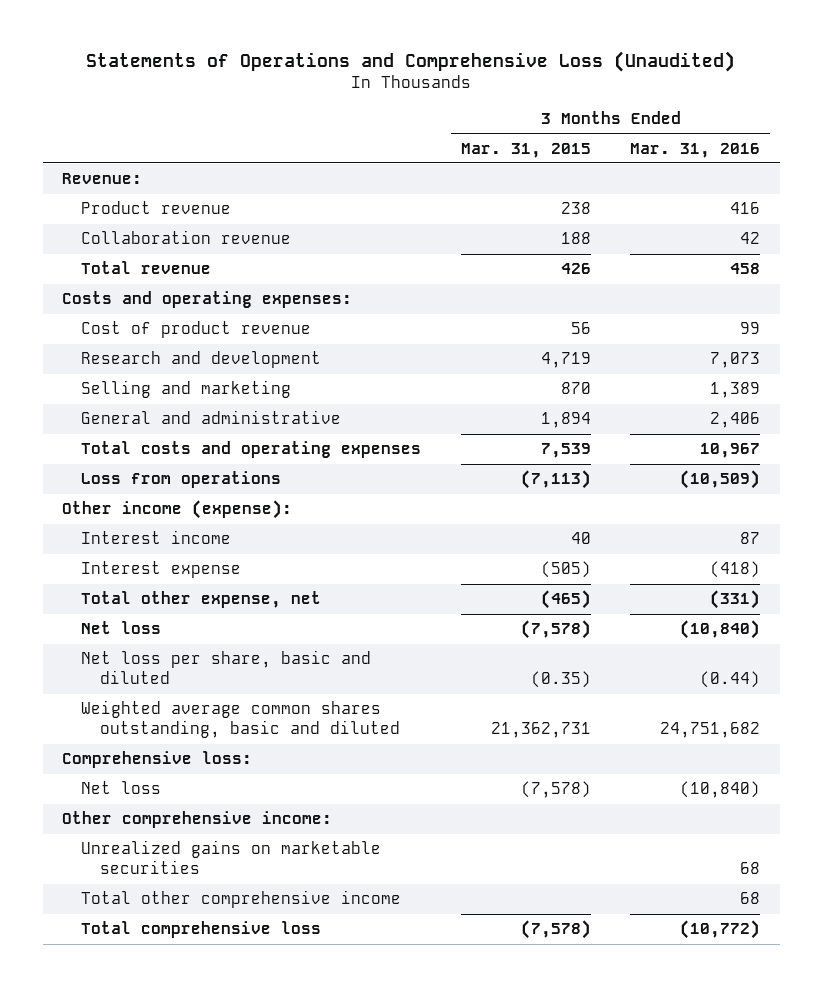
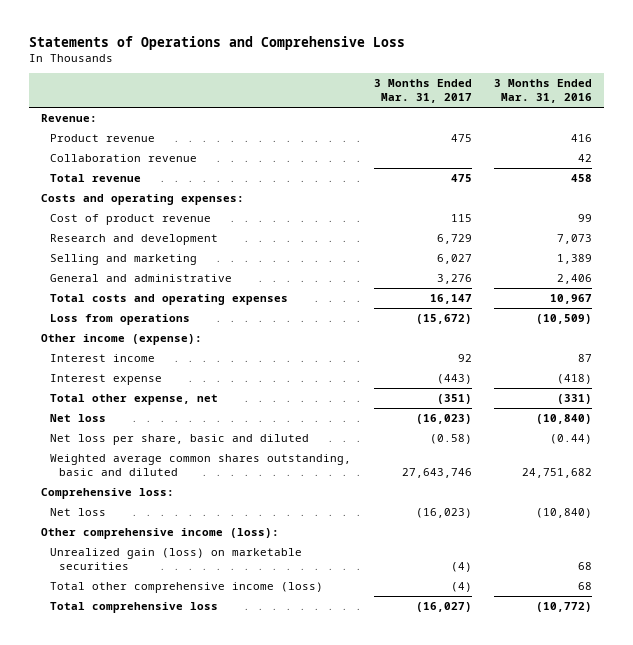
[86,50,736,72] Statements of Operations and Comprehensive Loss (Unaudited) -> [29,35,406,50] Statements of Operations and Comprehensive Loss
[460,142,591,158] Mar. 31, 2015 -> none
none -> [373,79,472,104] 3 Months Ended Mar. 31, 2017
[62,811,333,829] Other comprehensive income: -> [40,528,279,540] Other comprehensive income (loss):
[81,840,382,875] Unrealized gains on marketable securities -> [50,548,303,571] Unrealized gain (loss) on marketable securities
[81,890,402,909] Total other comprehensive income -> [50,582,324,594] Total other comprehensive income (loss)

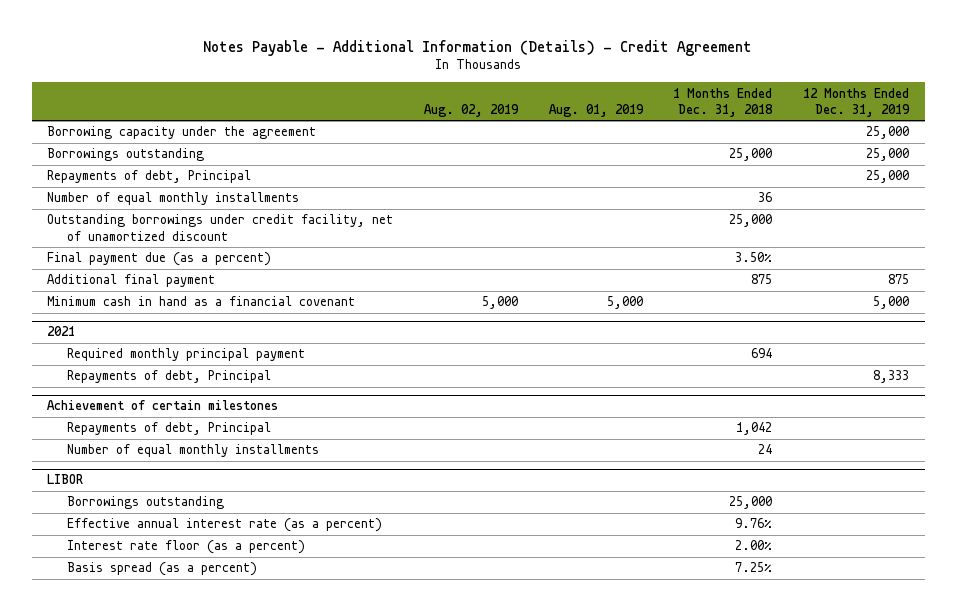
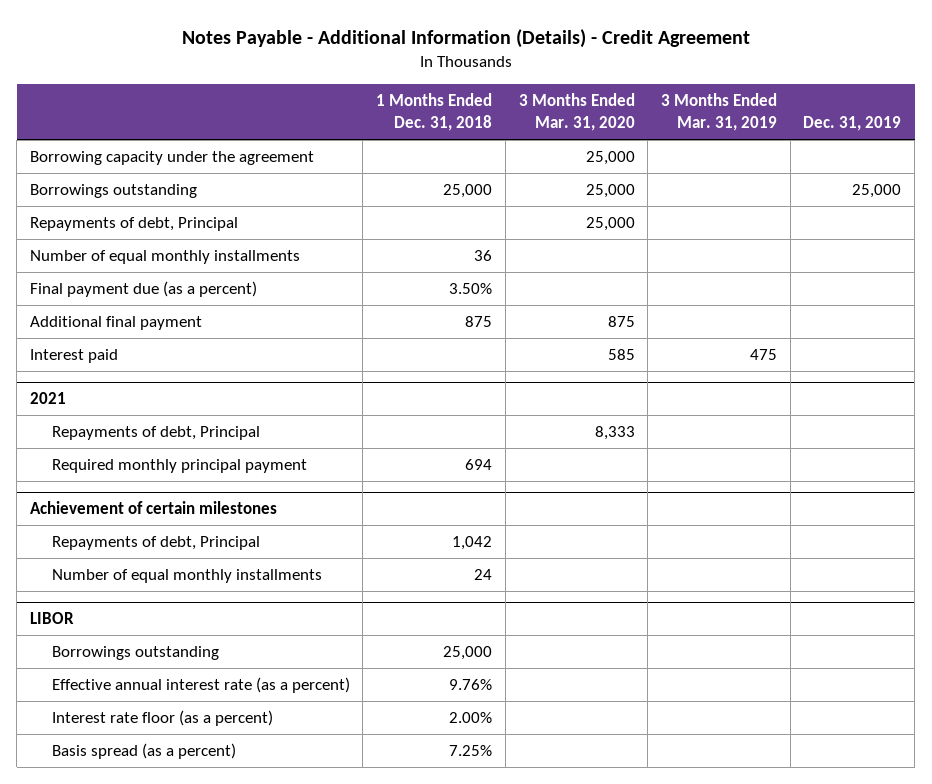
[423,104,519,118] Aug. 02, 2019 -> none
[548,104,644,118] Aug. 01, 2019 -> none
[803,87,911,118] 12 Months Ended Dec. 31, 2019 -> none
none -> [518,93,635,132] 3 Months Ended Mar. 31, 2020
none -> [661,93,778,132] 3 Months Ended Mar. 31, 2019
none -> [803,116,902,132] Dec. 31, 2019
[47,214,394,241] Outstanding borrowings under credit facility, net of unamortized discount -> none
[47,296,356,307] Minimum cash in hand as a financial covenant -> none
none -> [30,349,119,364] Interest paid
[66,348,305,362] Required monthly principal payment -> [51,459,307,474] Required monthly principal payment

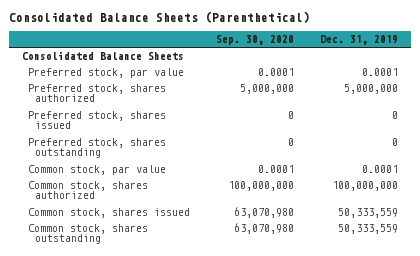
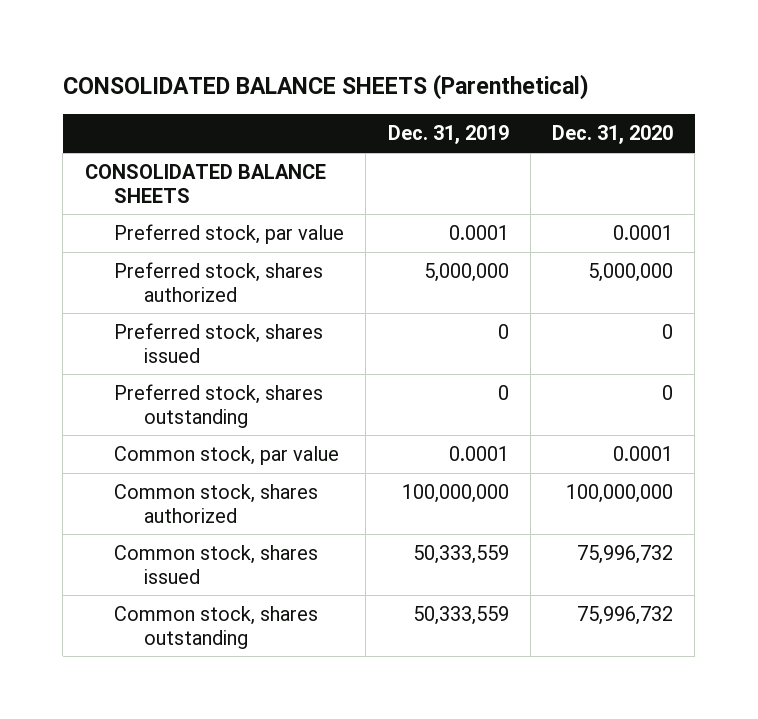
[8,11,310,24] Consolidated Balance Sheets (Parenthetical) -> [62,74,589,101] CONSOLIDATED BALANCE SHEETS (Parenthetical)
[216,35,295,46] Sep. 30, 2020 -> none
none -> [551,125,673,145] Dec. 31, 2020
[21,51,184,61] Consolidated Balance Sheets -> [84,164,326,203] CONSOLIDATED BALANCE SHEETS

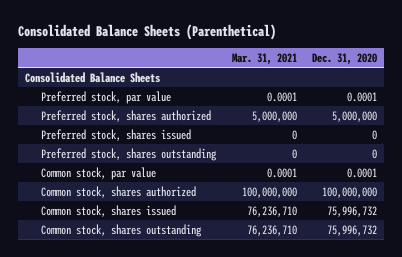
[62,74,589,101] CONSOLIDATED BALANCE SHEETS (Parenthetical) -> [17,24,276,41] Consolidated Balance Sheets (Parenthetical)
[387,125,509,145] Dec. 31, 2019 -> none
none -> [231,52,297,65] Mar. 31, 2021
[84,164,326,203] CONSOLIDATED BALANCE SHEETS -> [25,71,161,83] Consolidated Balance Sheets

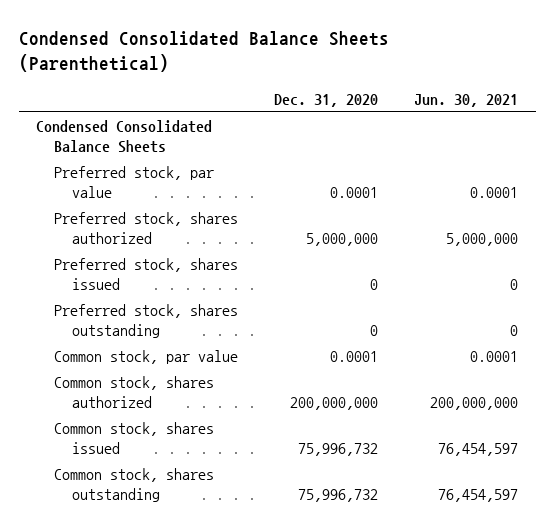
[17,24,276,41] Consolidated Balance Sheets (Parenthetical) -> [18,30,389,72] Condensed Consolidated Balance Sheets (Parenthetical)
[231,52,297,65] Mar. 31, 2021 -> none
none -> [414,93,519,107] Jun. 30, 2021
[25,71,161,83] Consolidated Balance Sheets -> [36,120,213,153] Condensed Consolidated Balance Sheets
[321,186,377,198] 100,000,000 -> [290,396,379,410] 200,000,000

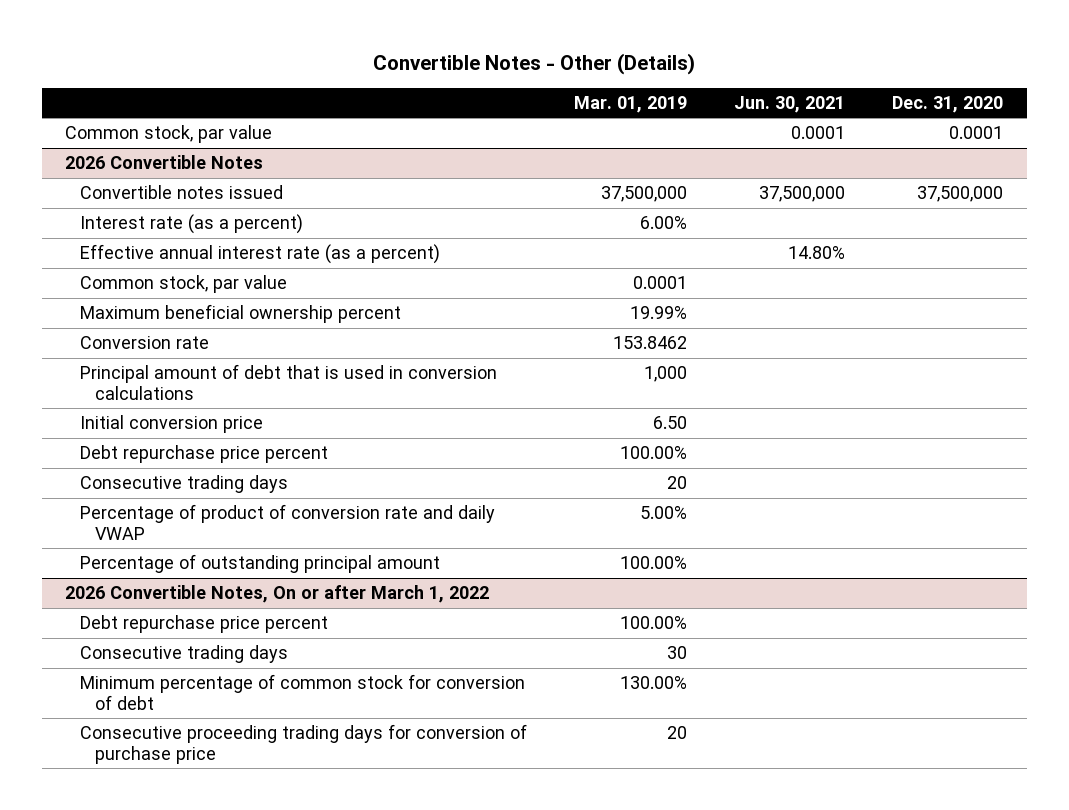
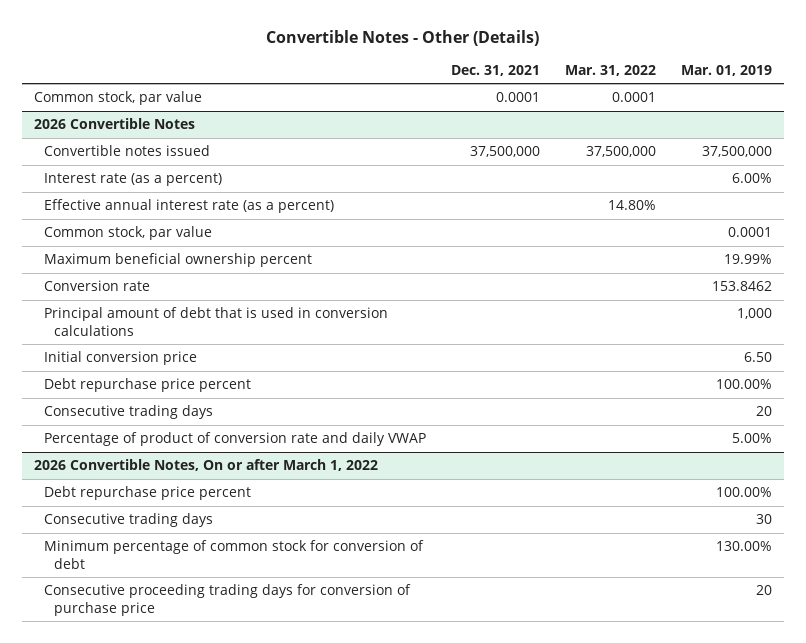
[734,95,846,113] Jun. 30, 2021 -> none
[892,95,1004,113] Dec. 31, 2020 -> none
none -> [450,64,540,76] Dec. 31, 2021
none -> [564,64,656,76] Mar. 31, 2022
[80,554,441,574] Percentage of outstanding principal amount -> none

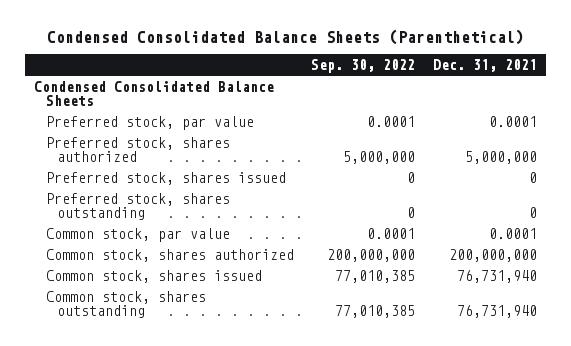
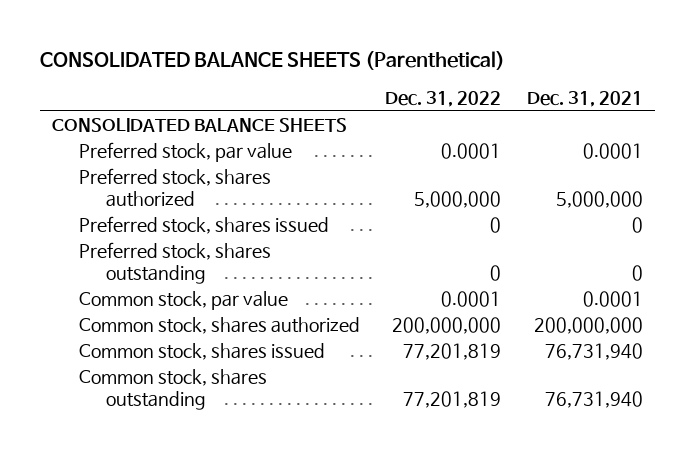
[46,28,524,45] Condensed Consolidated Balance Sheets (Parenthetical) -> [39,50,505,70] CONSOLIDATED BALANCE SHEETS (Parenthetical)
[311,58,416,73] Sep. 30, 2022 -> none
none -> [385,91,502,108] Dec. 31, 2022
[34,80,275,107] Condensed Consolidated Balance Sheets -> [52,118,348,133] CONSOLIDATED BALANCE SHEETS

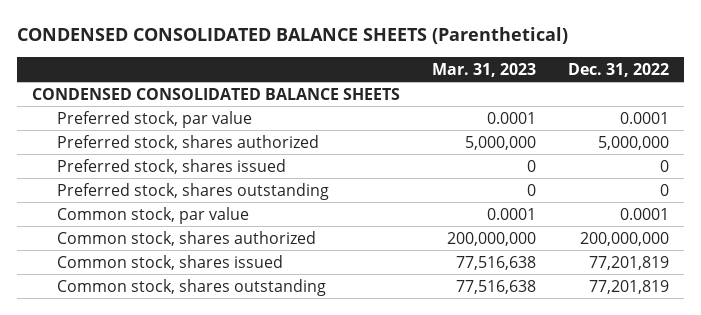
[39,50,505,70] CONSOLIDATED BALANCE SHEETS (Parenthetical) -> [16,27,568,45] CONDENSED CONSOLIDATED BALANCE SHEETS (Parenthetical)
[526,91,643,108] Dec. 31, 2021 -> none
none -> [431,62,536,77] Mar. 31, 2023
[52,118,348,133] CONSOLIDATED BALANCE SHEETS -> [32,87,401,100] CONDENSED CONSOLIDATED BALANCE SHEETS

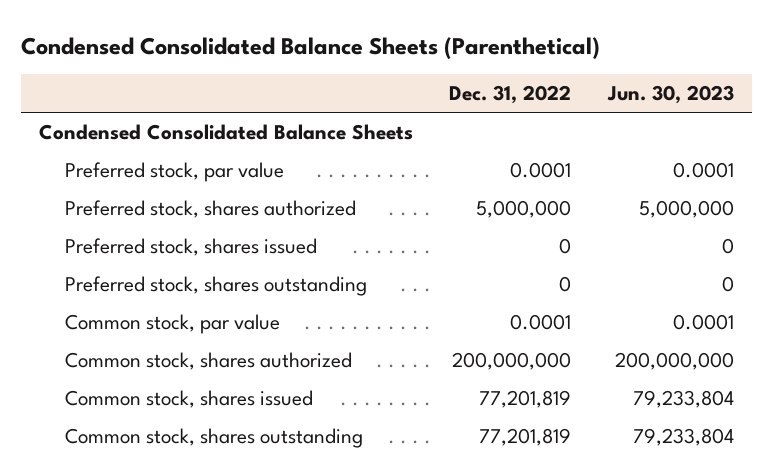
[16,27,568,45] CONDENSED CONSOLIDATED BALANCE SHEETS (Parenthetical) -> [21,36,601,59] Condensed Consolidated Balance Sheets (Parenthetical)
[431,62,536,77] Mar. 31, 2023 -> none
none -> [606,85,734,105] Jun. 30, 2023
[32,87,401,100] CONDENSED CONSOLIDATED BALANCE SHEETS -> [39,123,414,140] Condensed Consolidated Balance Sheets

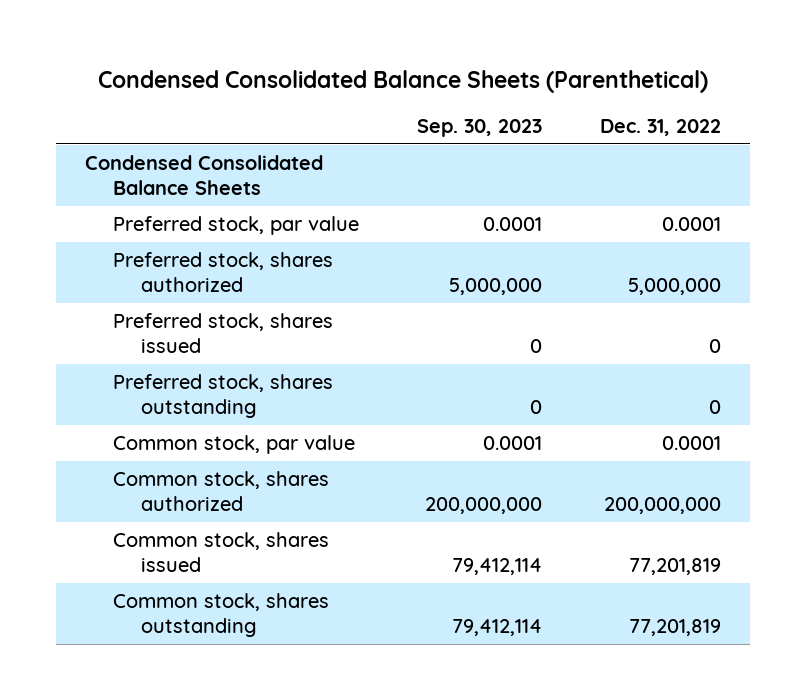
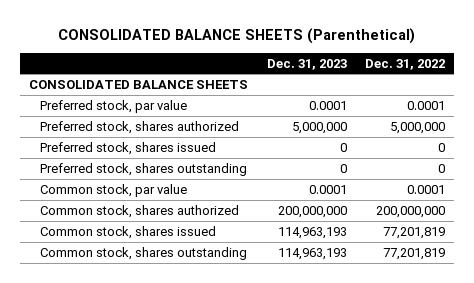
[98,69,709,93] Condensed Consolidated Balance Sheets (Parenthetical) -> [58,27,416,44] CONSOLIDATED BALANCE SHEETS (Parenthetical)
[417,118,543,137] Sep. 30, 2023 -> none
none -> [266,58,347,70] Dec. 31, 2023
[85,155,324,196] Condensed Consolidated Balance Sheets -> [29,79,249,89] CONSOLIDATED BALANCE SHEETS

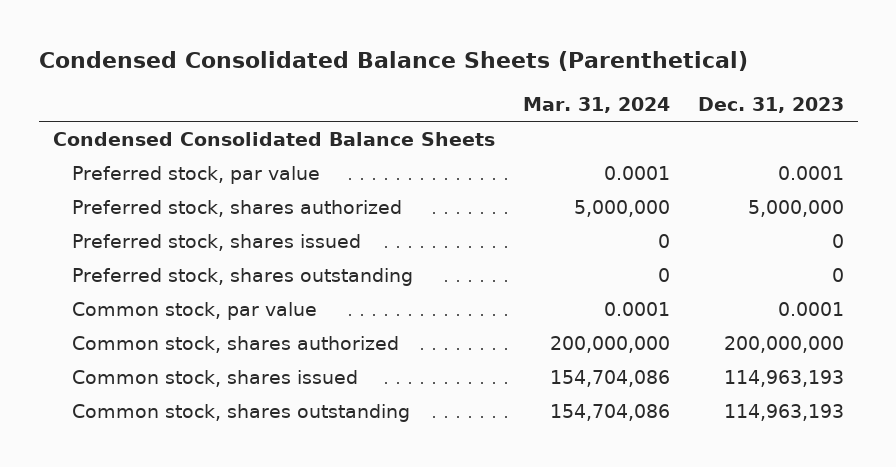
[58,27,416,44] CONSOLIDATED BALANCE SHEETS (Parenthetical) -> [38,51,748,72] Condensed Consolidated Balance Sheets (Parenthetical)
[365,58,446,70] Dec. 31, 2022 -> none
none -> [522,97,670,114] Mar. 31, 2024
[29,79,249,89] CONSOLIDATED BALANCE SHEETS -> [52,132,495,147] Condensed Consolidated Balance Sheets

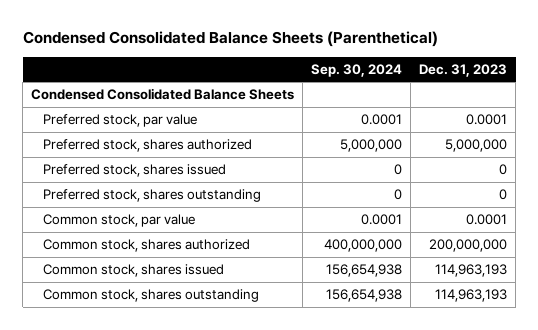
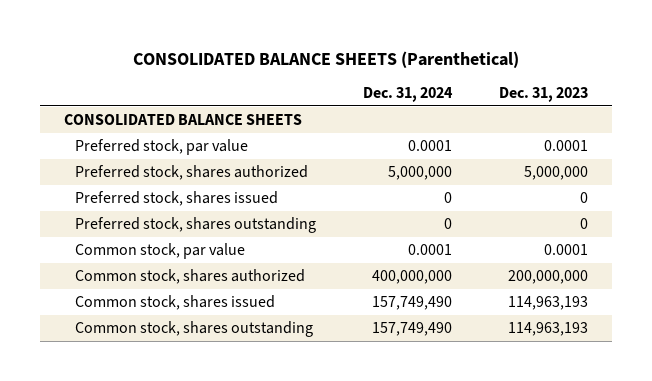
[22,31,438,48] Condensed Consolidated Balance Sheets (Parenthetical) -> [132,50,519,68] CONSOLIDATED BALANCE SHEETS (Parenthetical)
[311,63,403,77] Sep. 30, 2024 -> none
none -> [363,87,454,103] Dec. 31, 2024
[31,87,295,100] Condensed Consolidated Balance Sheets -> [63,113,302,125] CONSOLIDATED BALANCE SHEETS

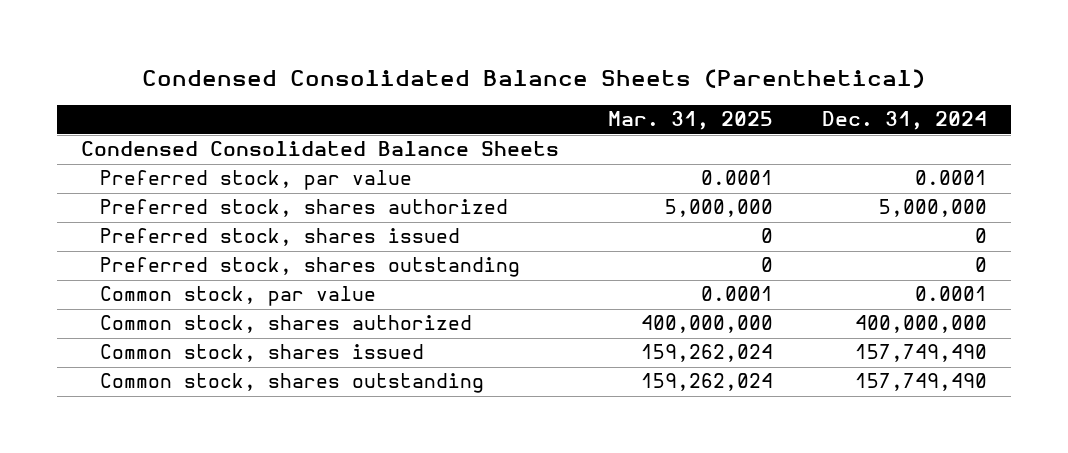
[132,50,519,68] CONSOLIDATED BALANCE SHEETS (Parenthetical) -> [142,69,926,89] Condensed Consolidated Balance Sheets (Parenthetical)
[499,87,589,103] Dec. 31, 2023 -> none
none -> [608,111,774,131] Mar. 31, 2025
[63,113,302,125] CONSOLIDATED BALANCE SHEETS -> [81,141,560,157] Condensed Consolidated Balance Sheets

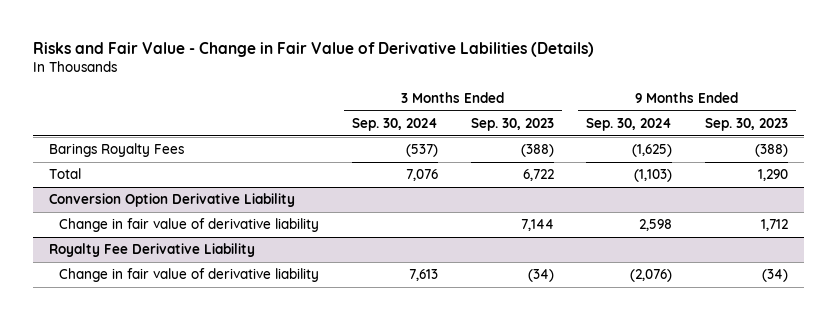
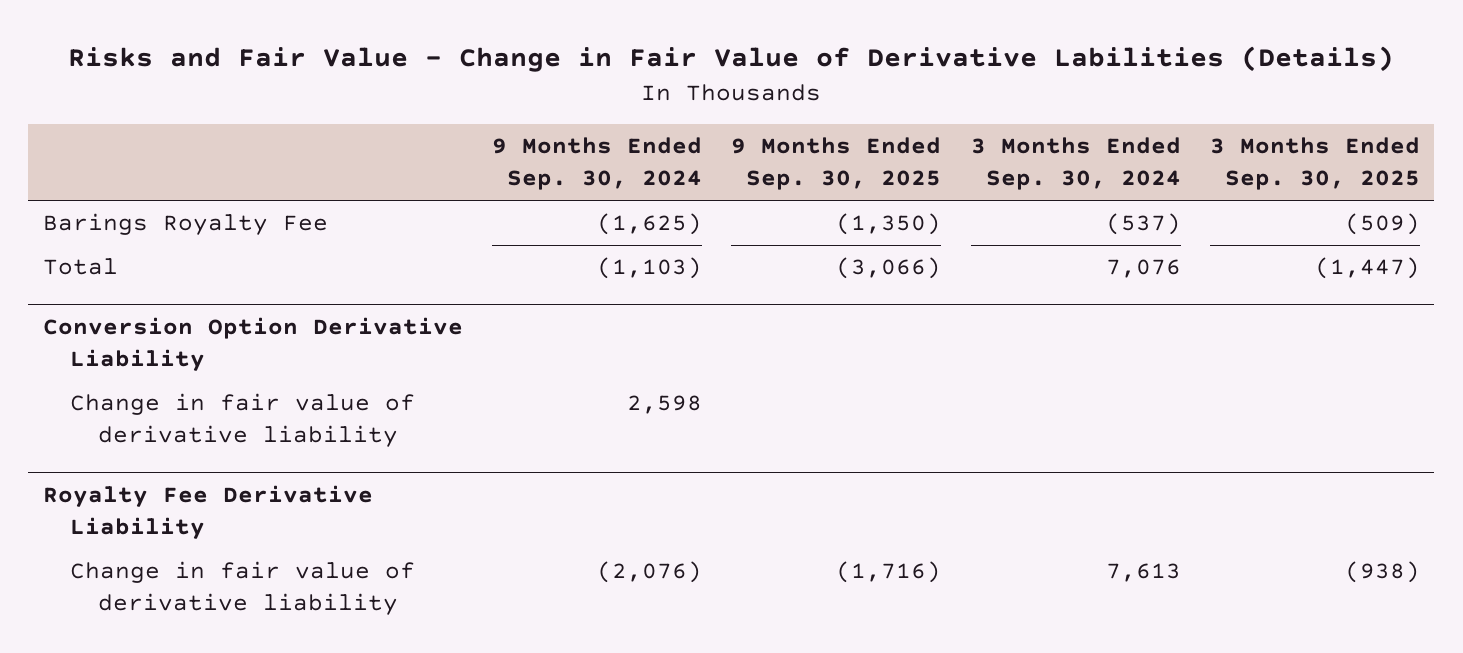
[470,117,554,131] Sep. 30, 2023 -> none
[704,117,788,131] Sep. 30, 2023 -> none
none -> [731,137,942,191] 9 Months Ended Sep. 30, 2025
none -> [1209,137,1420,191] 3 Months Ended Sep. 30, 2025
[49,143,185,158] Barings Royalty Fees -> [42,213,328,236] Barings Royalty Fee

